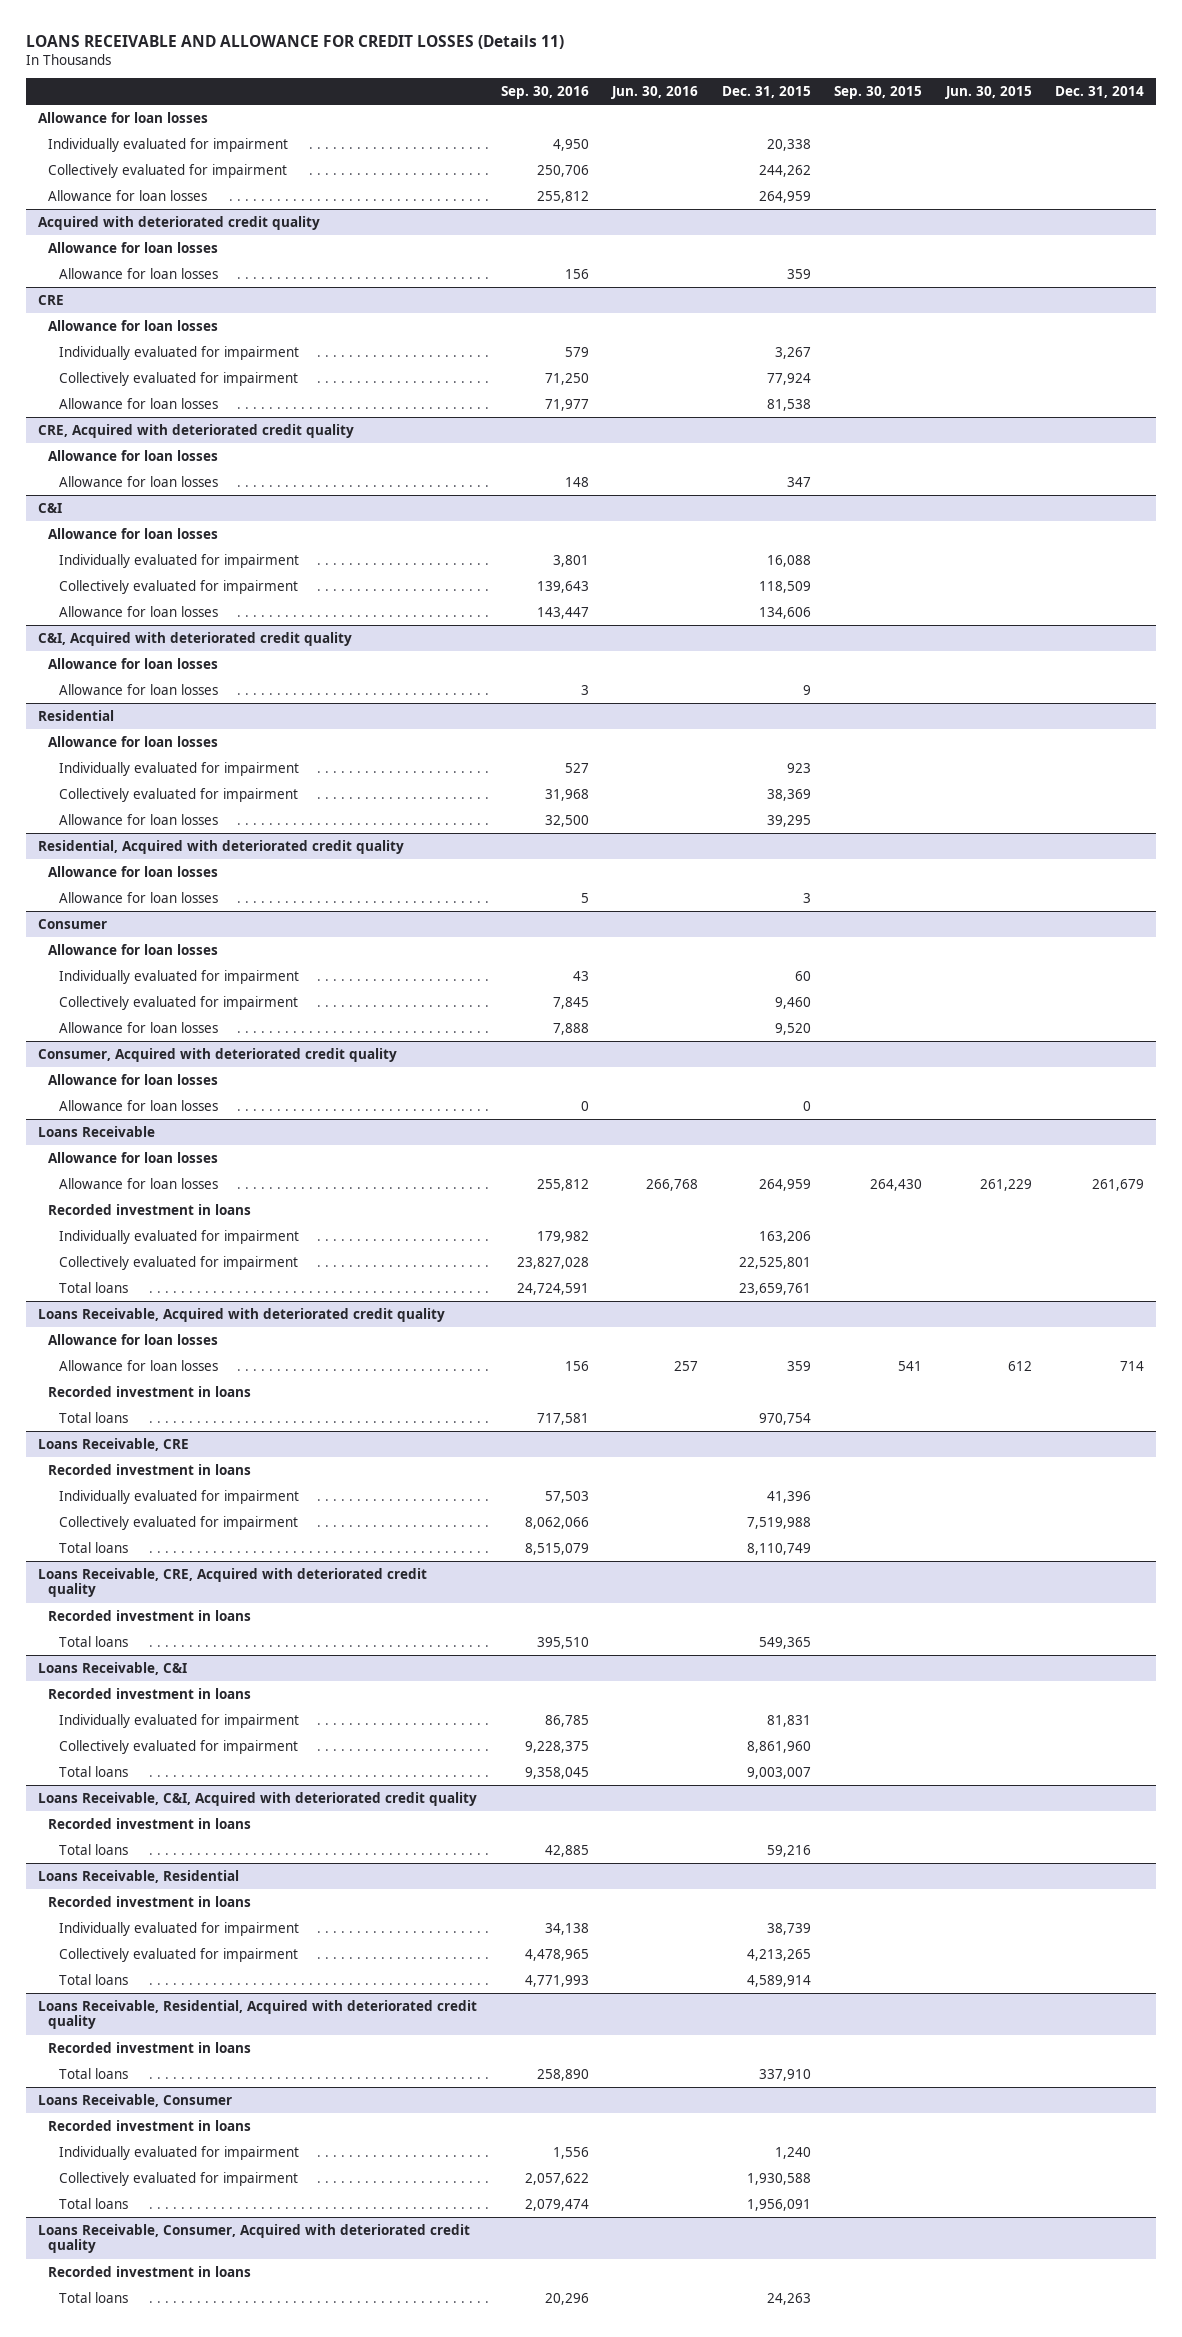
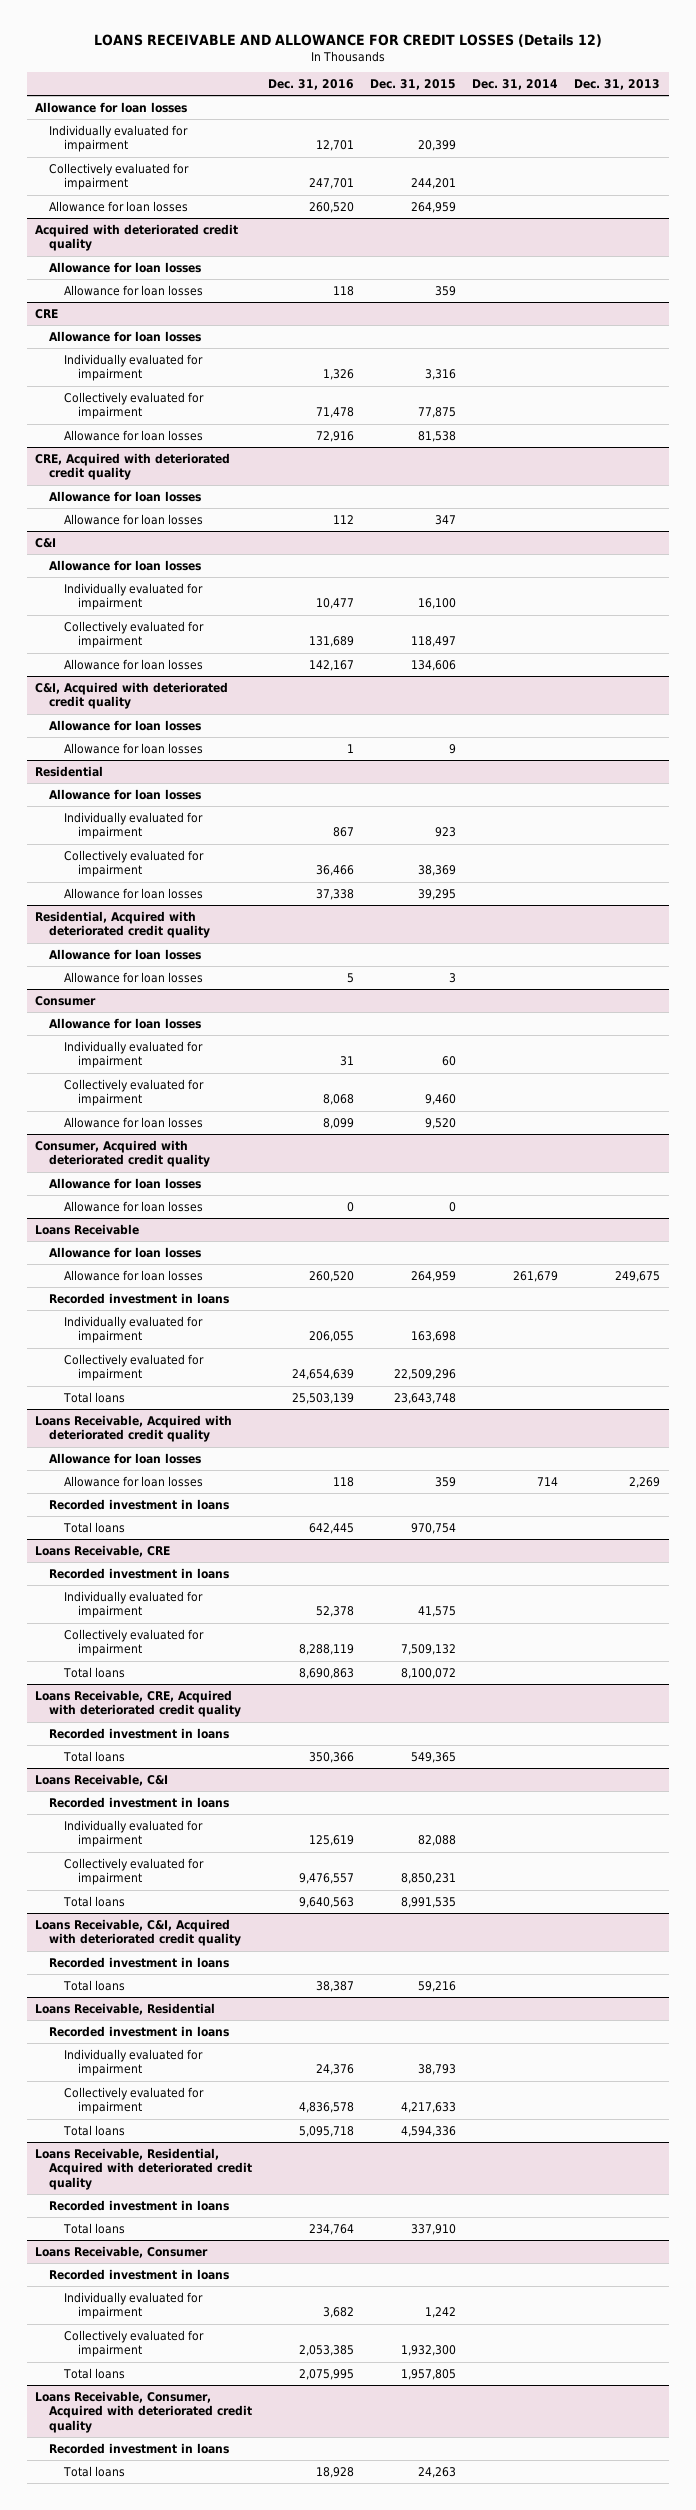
[26,35,565,50] LOANS RECEIVABLE AND ALLOWANCE FOR CREDIT LOSSES (Details 11) -> [93,34,602,48] LOANS RECEIVABLE AND ALLOWANCE FOR CREDIT LOSSES (Details 12)
[500,86,589,100] Sep. 30, 2016 -> none
[611,86,699,100] Jun. 30, 2016 -> none
[834,86,923,100] Sep. 30, 2015 -> none
[944,86,1032,100] Jun. 30, 2015 -> none
none -> [268,79,355,91] Dec. 31, 2016
none -> [574,79,661,91] Dec. 31, 2013
[766,138,811,151] 20,338 -> [418,140,457,152] 20,399
[758,164,811,177] 244,262 -> [411,178,457,190] 244,201
[774,346,811,359] 3,267 -> [425,369,457,381] 3,316
[766,372,811,385] 77,924 -> [418,407,457,419] 77,875
[766,554,811,567] 16,088 -> [418,598,457,610] 16,100
[758,580,811,593] 118,509 -> [411,636,457,648] 118,497
[758,1230,811,1243] 163,206 -> [411,1331,457,1343] 163,698
[738,1256,811,1269] 22,525,801 -> [394,1369,457,1381] 22,509,296
[738,1282,811,1295] 23,659,761 -> [394,1392,457,1404] 23,643,748
[766,1490,811,1503] 41,396 -> [418,1606,457,1618] 41,575
[746,1516,811,1529] 7,519,988 -> [401,1644,457,1656] 7,509,132
[746,1542,811,1555] 8,110,749 -> [401,1667,457,1679] 8,100,072
[766,1714,811,1727] 81,831 -> [418,1835,457,1847] 82,088
[746,1740,811,1753] 8,861,960 -> [401,1873,457,1885] 8,850,231
[746,1766,811,1779] 9,003,007 -> [401,1896,457,1908] 8,991,535
[766,1922,811,1935] 38,739 -> [418,2064,457,2076] 38,793
[746,1948,811,1961] 4,213,265 -> [401,2102,457,2114] 4,217,633
[746,1974,811,1987] 4,589,914 -> [401,2125,457,2137] 4,594,336
[774,2146,811,2159] 1,240 -> [425,2307,457,2319] 1,242
[746,2172,811,2185] 1,930,588 -> [401,2345,457,2357] 1,932,300
[746,2198,811,2211] 1,956,091 -> [401,2368,457,2380] 1,957,805

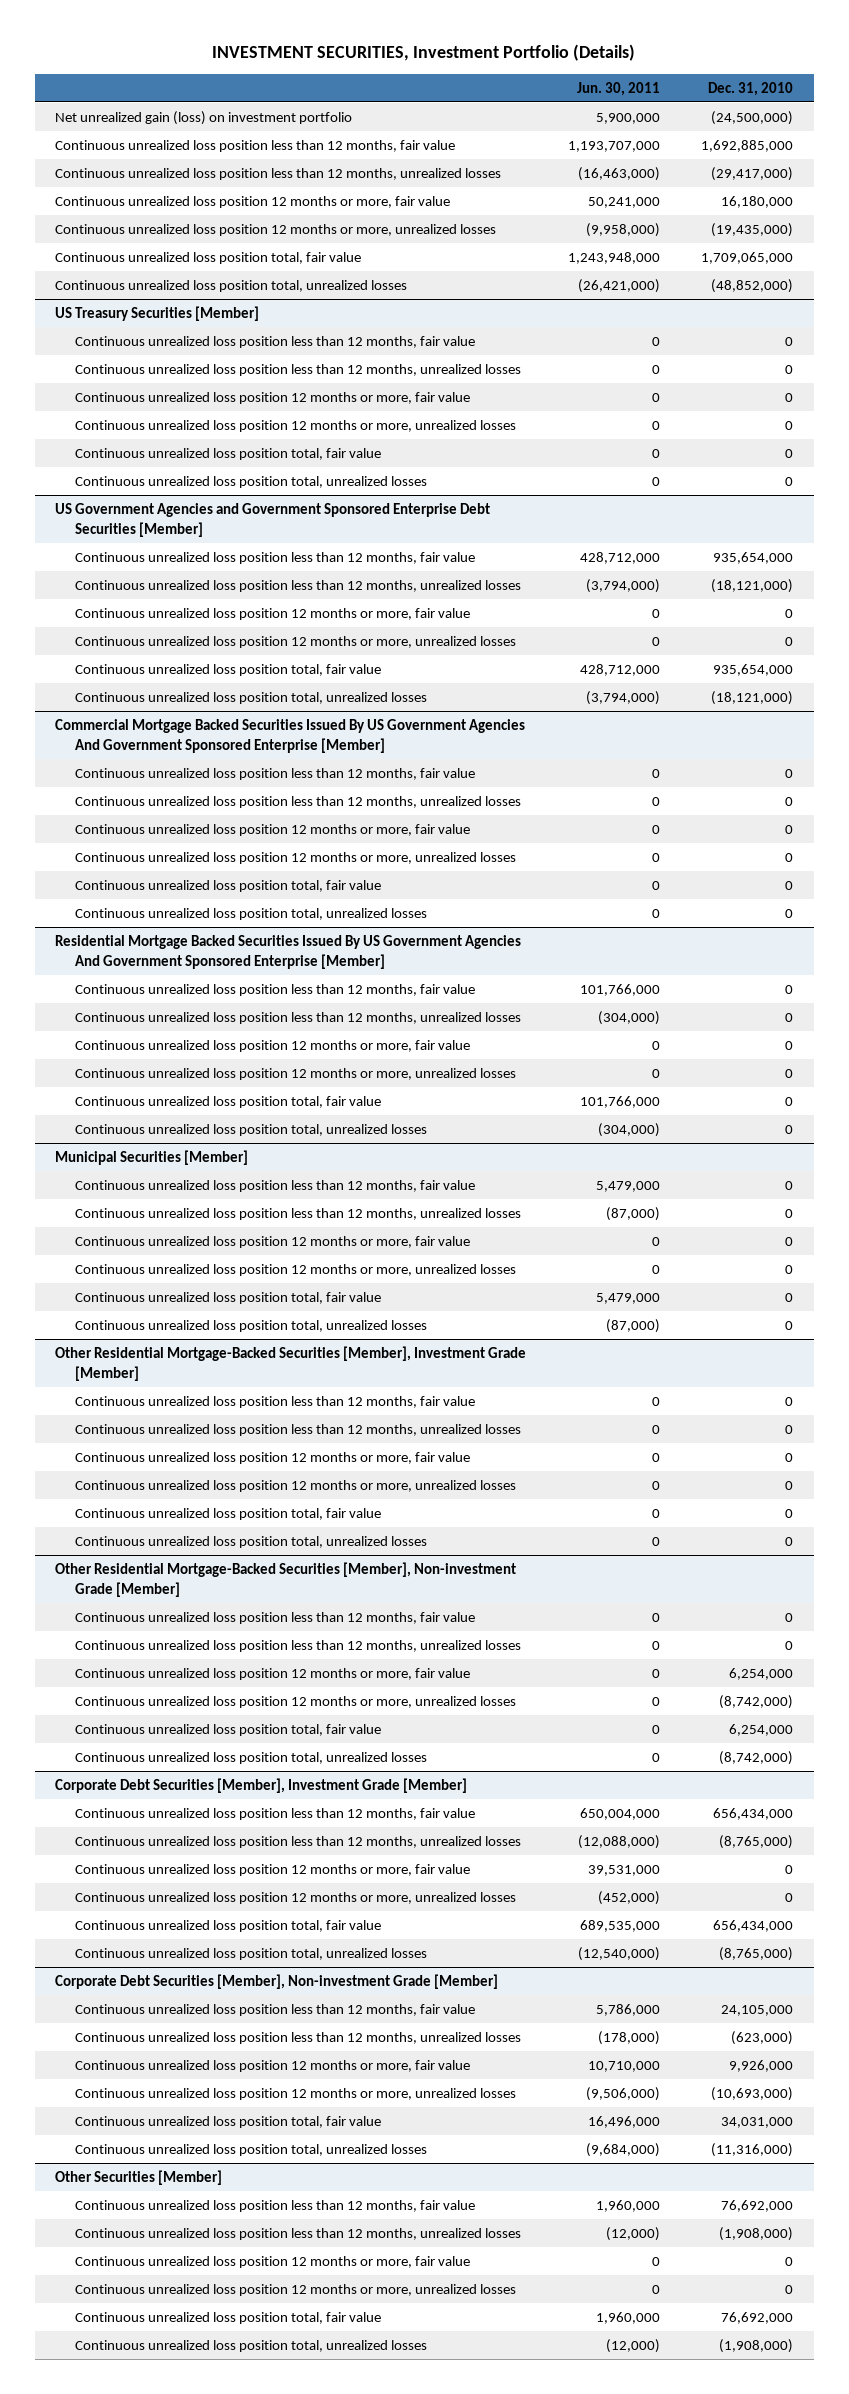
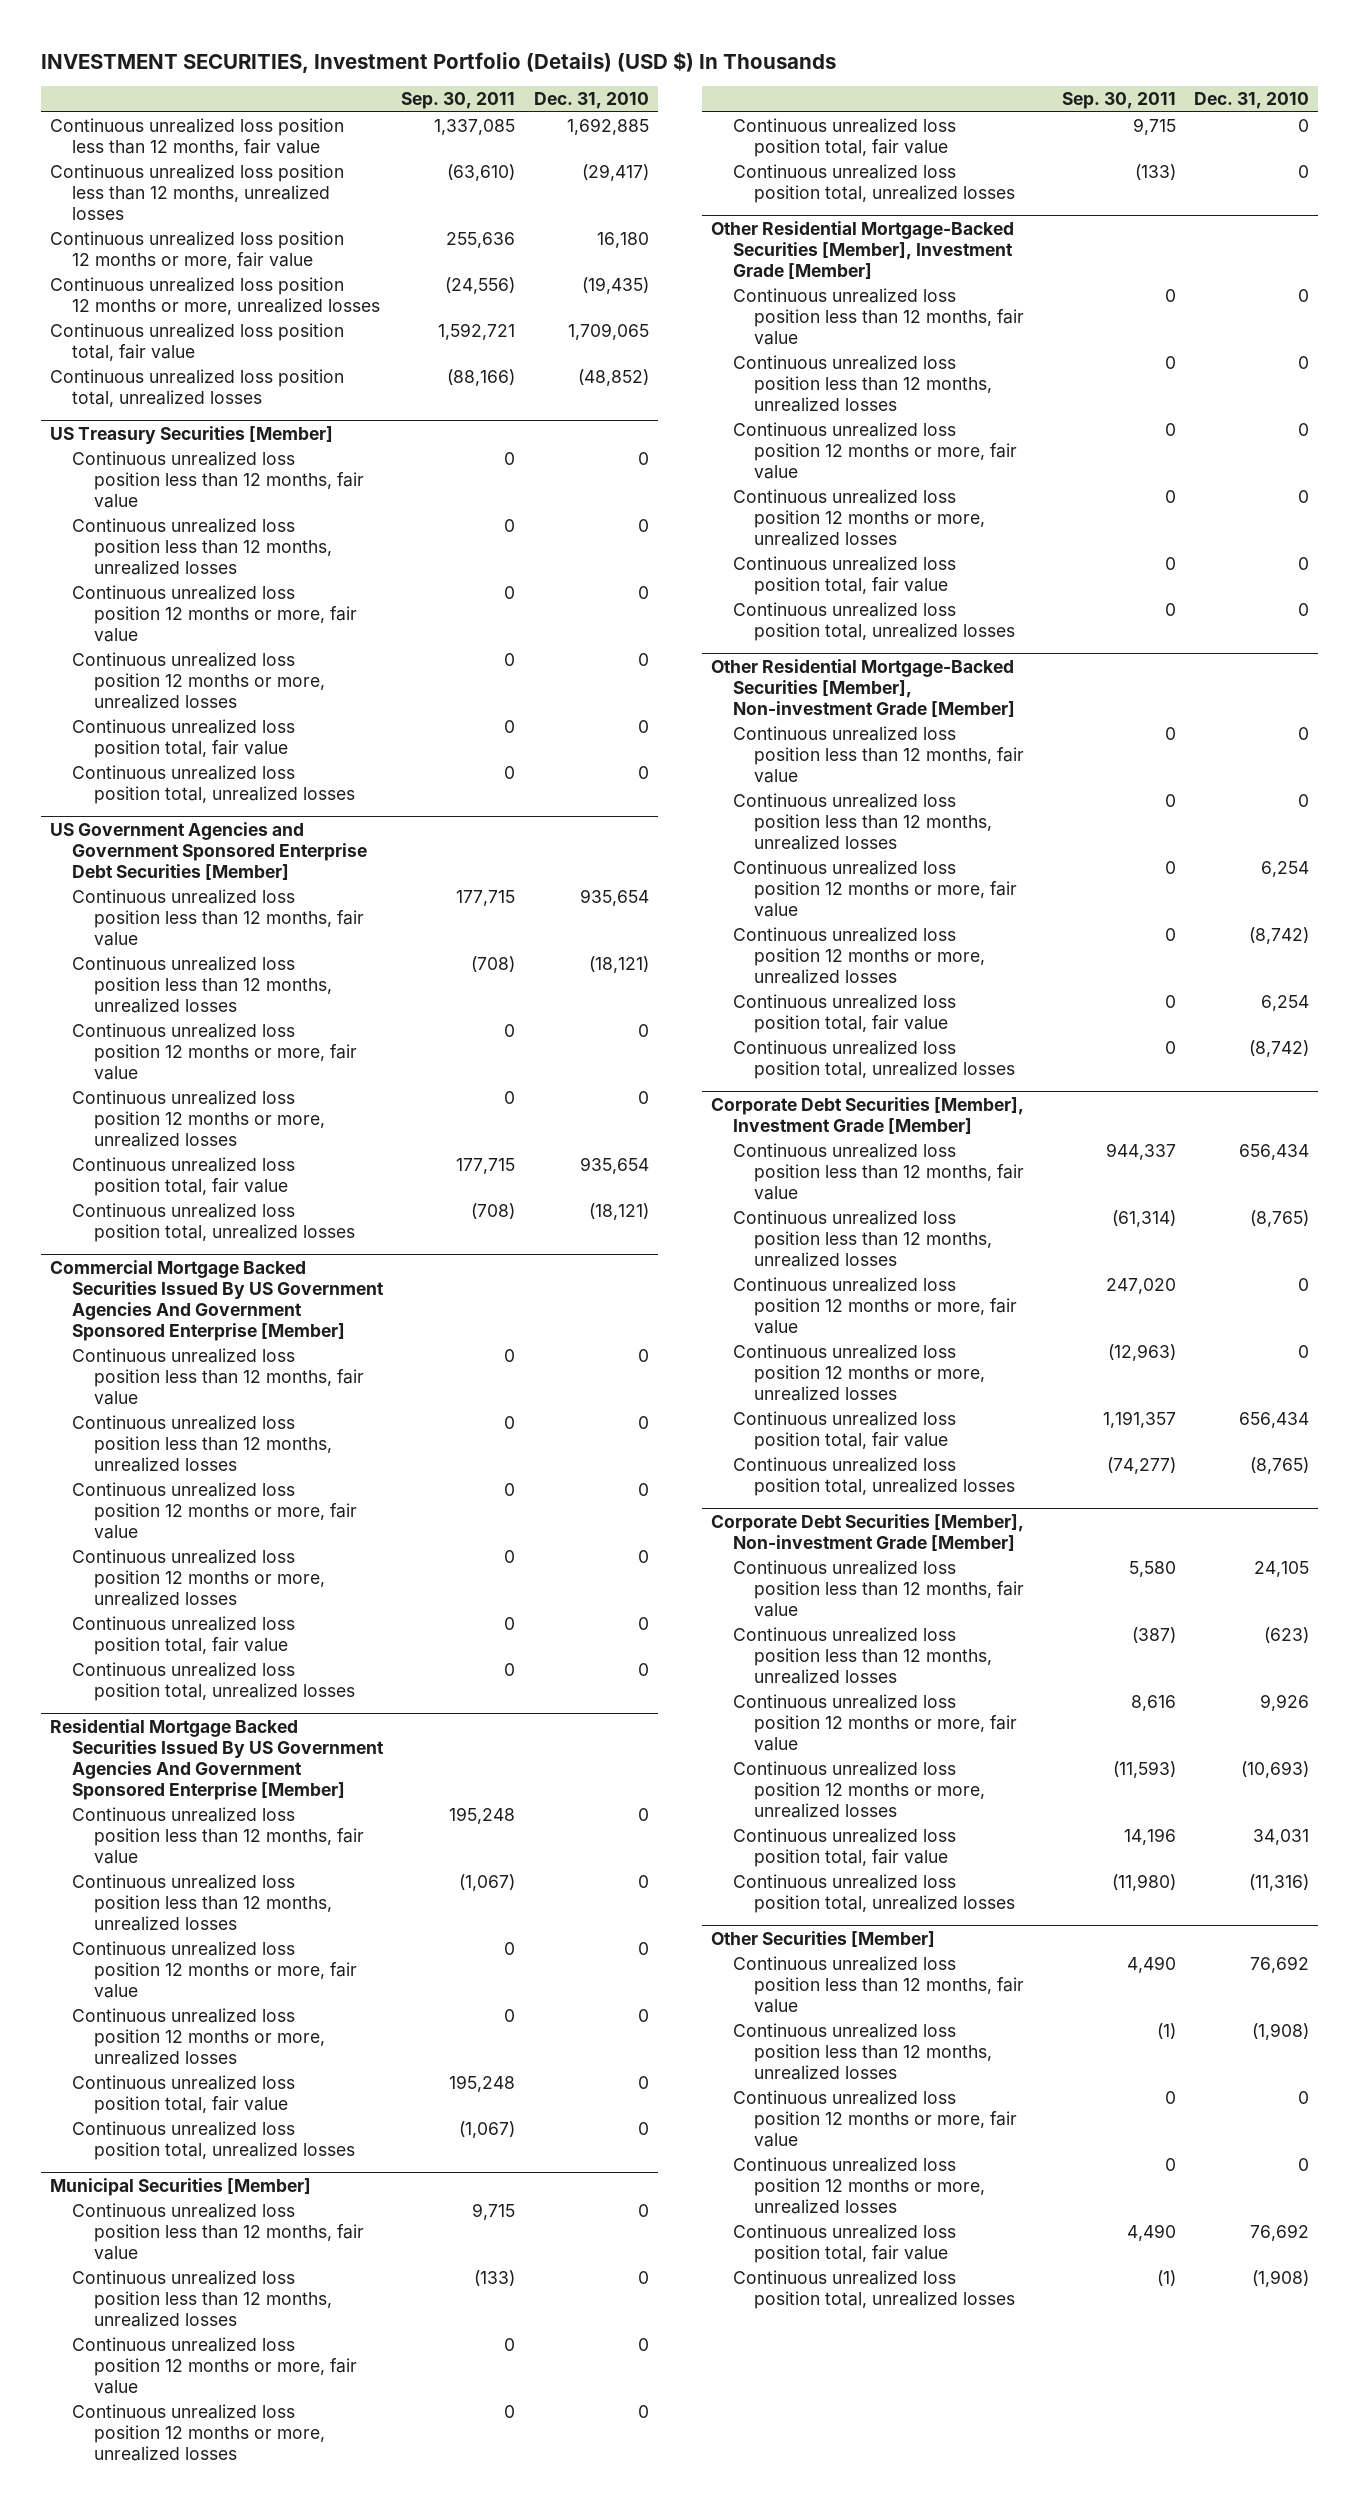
[212,44,636,62] INVESTMENT SECURITIES, Investment Portfolio (Details) -> [41,51,837,73] INVESTMENT SECURITIES, Investment Portfolio (Details) (USD $) In Thousands
[576,81,660,96] Jun. 30, 2011 -> none
none -> [401,92,516,110] Sep. 30, 2011
[55,111,353,126] Net unrealized gain (loss) on investment portfolio -> none
[701,140,794,153] 1,692,885,000 -> [566,118,649,136] 1,692,885
[711,167,794,182] (29,417,000) -> [581,164,649,182] (29,417)
[721,196,794,209] 16,180,000 -> [596,232,649,249] 16,180
[711,223,794,238] (19,435,000) -> [581,277,649,295] (19,435)
[701,252,794,265] 1,709,065,000 -> [567,323,649,341] 1,709,065
[711,279,794,294] (48,852,000) -> [577,369,649,387] (48,852)
[713,552,794,565] 935,654,000 -> [579,889,649,907] 935,654
[711,579,794,594] (18,121,000) -> [588,956,649,974] (18,121)
[713,664,794,677] 935,654,000 -> [579,1157,649,1175] 935,654
[711,691,794,706] (18,121,000) -> [588,1203,649,1221] (18,121)
[729,1668,794,1681] 6,254,000 -> [1261,861,1310,878] 6,254
[719,1695,794,1710] (8,742,000) -> [1249,927,1310,945] (8,742)
[729,1724,794,1737] 6,254,000 -> [1261,995,1310,1012] 6,254
[719,1751,794,1766] (8,742,000) -> [1249,1040,1310,1058] (8,742)
[713,1808,794,1821] 656,434,000 -> [1239,1144,1310,1161] 656,434
[719,1835,794,1850] (8,765,000) -> [1250,1210,1310,1228] (8,765)
[713,1920,794,1933] 656,434,000 -> [1239,1412,1310,1429] 656,434
[719,1947,794,1962] (8,765,000) -> [1250,1457,1310,1475] (8,765)
[721,2005,794,2017] 24,105,000 -> [1254,1561,1310,1578] 24,105
[731,2031,794,2046] (623,000) -> [1264,1627,1310,1644] (623)
[729,2060,794,2073] 9,926,000 -> [1260,1694,1310,1712] 9,926
[711,2087,794,2102] (10,693,000) -> [1241,1761,1310,1779] (10,693)
[721,2117,794,2129] 34,031,000 -> [1253,1829,1310,1846] 34,031
[711,2143,794,2158] (11,316,000) -> [1249,1874,1310,1892] (11,316)
[721,2200,794,2213] 76,692,000 -> [1250,1956,1310,1974] 76,692
[719,2227,794,2242] (1,908,000) -> [1252,2023,1310,2041] (1,908)
[721,2312,794,2325] 76,692,000 -> [1250,2224,1310,2242] 76,692
[719,2339,794,2354] (1,908,000) -> [1252,2270,1310,2288] (1,908)

